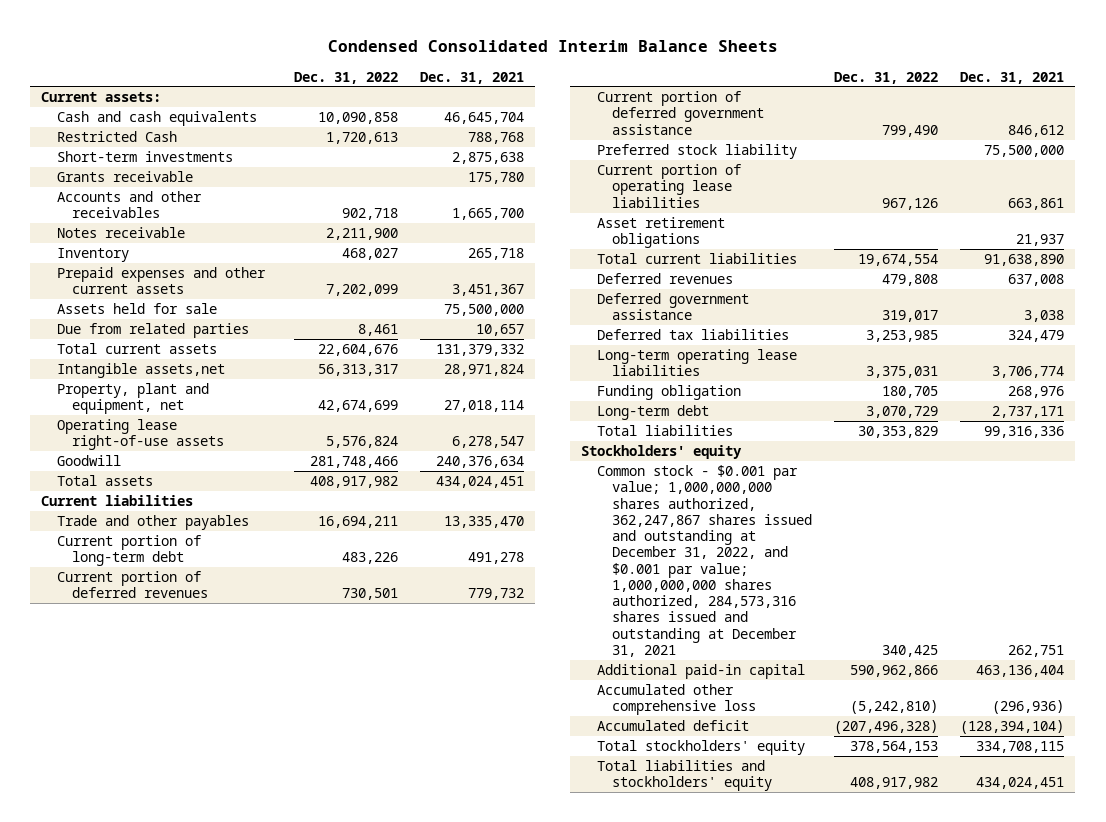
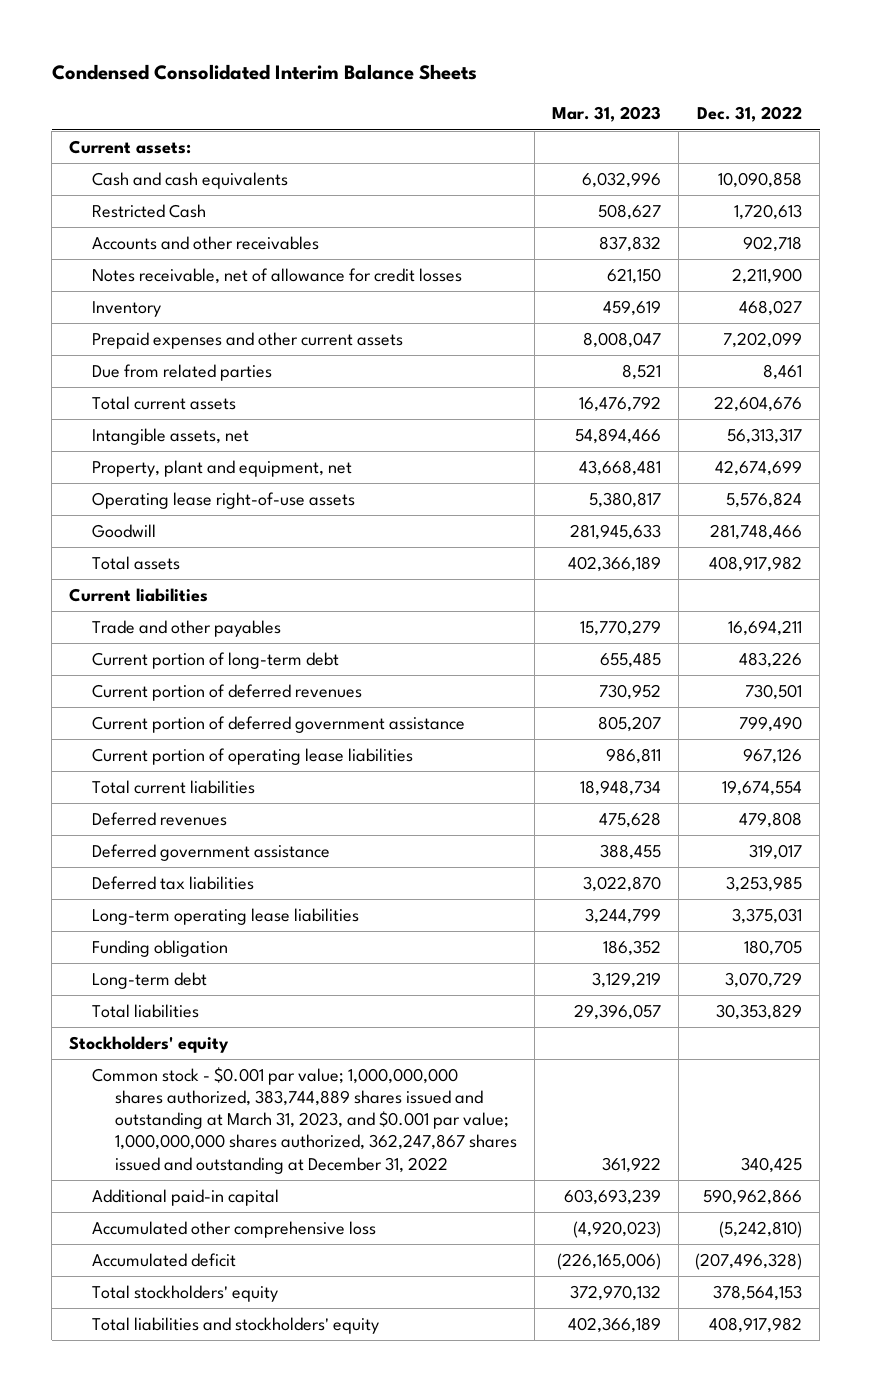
[420,71,525,84] Dec. 31, 2021 -> none
none -> [551,106,661,123] Mar. 31, 2023
[56,151,233,163] Short-term investments -> none
[56,171,193,183] Grants receivable -> none
[56,227,185,239] Notes receivable -> [92,268,463,285] Notes receivable, net of allowance for credit losses
[56,303,217,315] Assets held for sale -> none
[56,363,225,379] Intangible assets,net -> [92,428,250,446] Intangible assets, net
[596,144,797,160] Preferred stock liability -> none
[596,217,725,249] Asset retirement obligations -> none
[596,465,813,658] Common stock - $0.001 par value; 1,000,000,000 shares authorized, 362,247,867 shares issued and outstanding at December 31, 2022, and $0.001 par value; 1,000,000,000 shares authorized, 284,573,316 shares issued and outstanding at December 31, 2021 -> [92,1067,518,1174] Common stock - $0.001 par value; 1,000,000,000 shares authorized, 383,744,889 shares issued and outstanding at March 31, 2023, and $0.001 par value; 1,000,000,000 shares authorized, 362,247,867 shares issued and outstanding at December 31, 2022

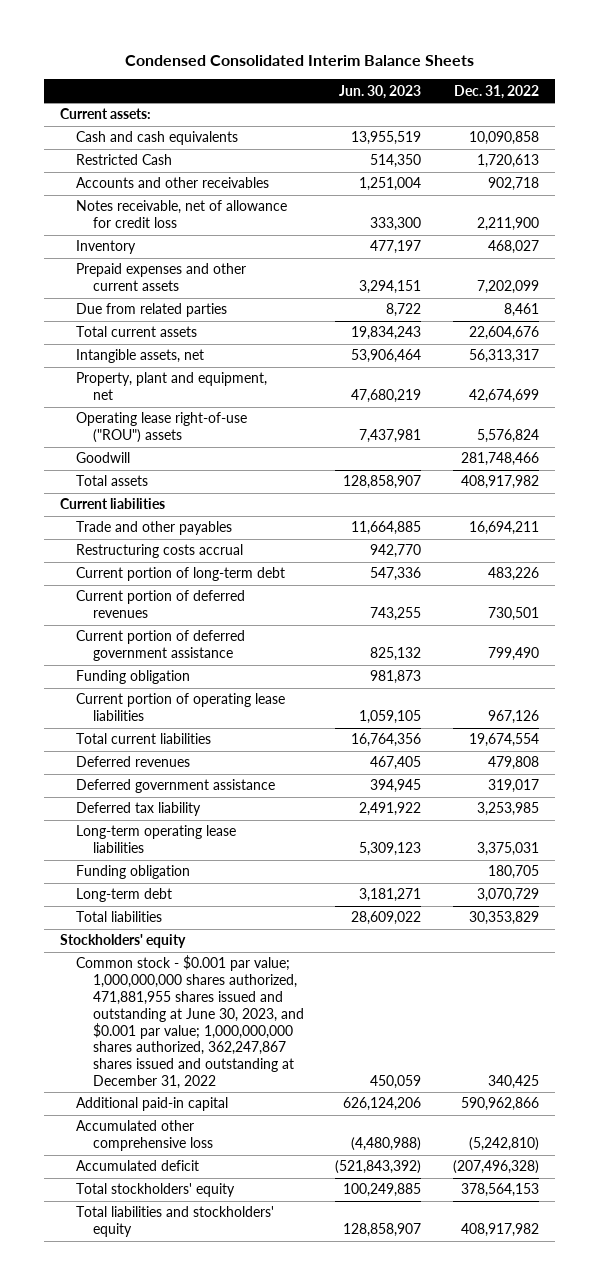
[551,106,661,123] Mar. 31, 2023 -> none
none -> [339,84,422,99] Jun. 30, 2023
[92,268,463,285] Notes receivable, net of allowance for credit losses -> [76,200,288,229] Notes receivable, net of allowance for credit loss
[92,492,356,510] Operating lease right-of-use assets -> [76,412,248,444] Operating lease right-of-use ("ROU") assets
none -> [76,544,244,559] Restructuring costs accrual
none -> [76,670,191,685] Funding obligation
[92,876,255,891] Deferred tax liabilities -> [76,802,202,817] Deferred tax liability
[92,1067,518,1174] Common stock - $0.001 par value; 1,000,000,000 shares authorized, 383,744,889 shares issued and outstanding at March 31, 2023, and $0.001 par value; 1,000,000,000 shares authorized, 362,247,867 shares issued and outstanding at December 31, 2022 -> [76,955,304,1089] Common stock - $0.001 par value; 1,000,000,000 shares authorized, 471,881,955 shares issued and outstanding at June 30, 2023, and $0.001 par value; 1,000,000,000 shares authorized, 362,247,867 shares issued and outstanding at December 31, 2022

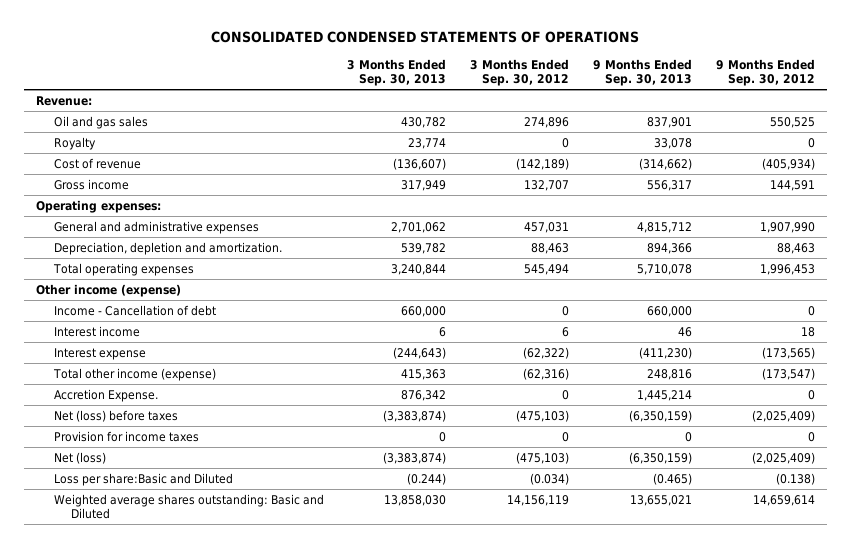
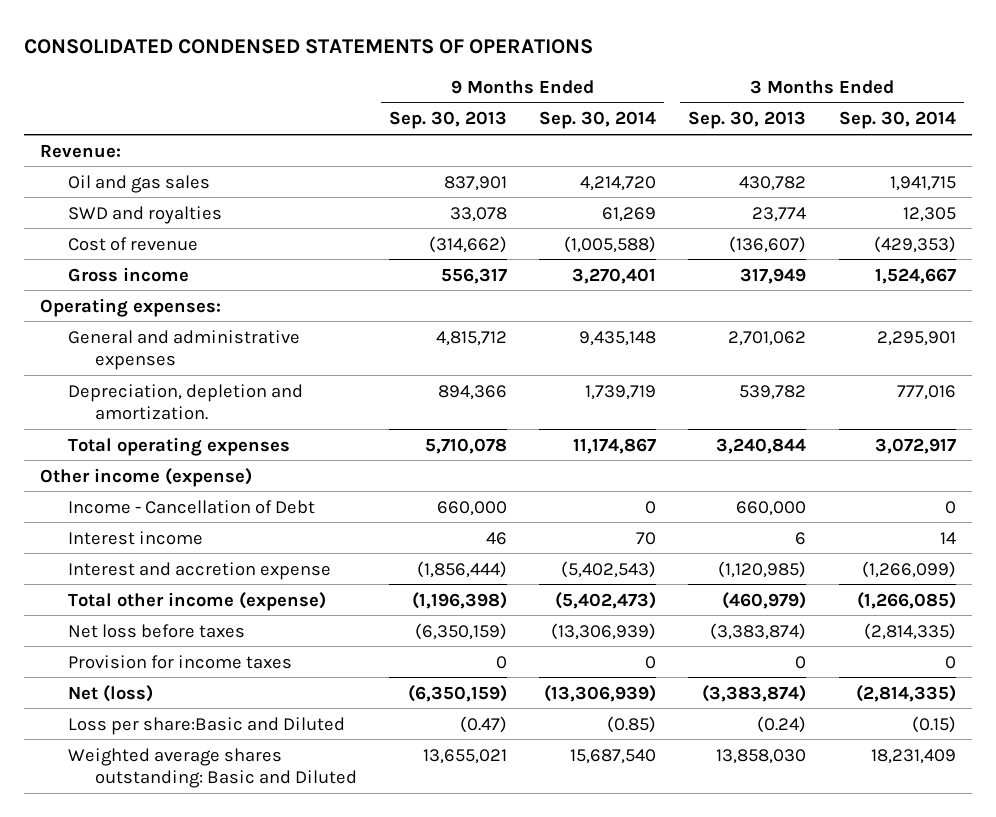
[470,58,570,86] 3 Months Ended Sep. 30, 2012 -> none
[716,58,816,86] 9 Months Ended Sep. 30, 2012 -> none
none -> [539,111,657,130] Sep. 30, 2014
none -> [838,111,956,130] Sep. 30, 2014
[53,136,96,150] Royalty -> [67,205,222,224] SWD and royalties
[53,304,216,316] Income - Cancellation of debt -> [67,499,315,514] Income - Cancellation of Debt
[53,388,158,402] Accretion Expense. -> none
[53,347,146,360] Interest expense -> [67,561,331,580] Interest and accretion expense
[393,346,447,359] (244,643) -> [718,560,807,578] (1,120,985)
[639,346,693,359] (411,230) -> [417,560,508,578] (1,856,444)
[401,368,447,380] 415,363 -> [722,591,807,609] (460,979)
[647,368,693,380] 248,816 -> [412,591,508,609] (1,196,398)
[53,409,178,422] Net (loss) before taxes -> [67,623,245,638] Net loss before taxes
[407,472,447,485] (0.244) -> [757,715,807,733] (0.24)
[653,472,693,485] (0.465) -> [460,715,508,733] (0.47)

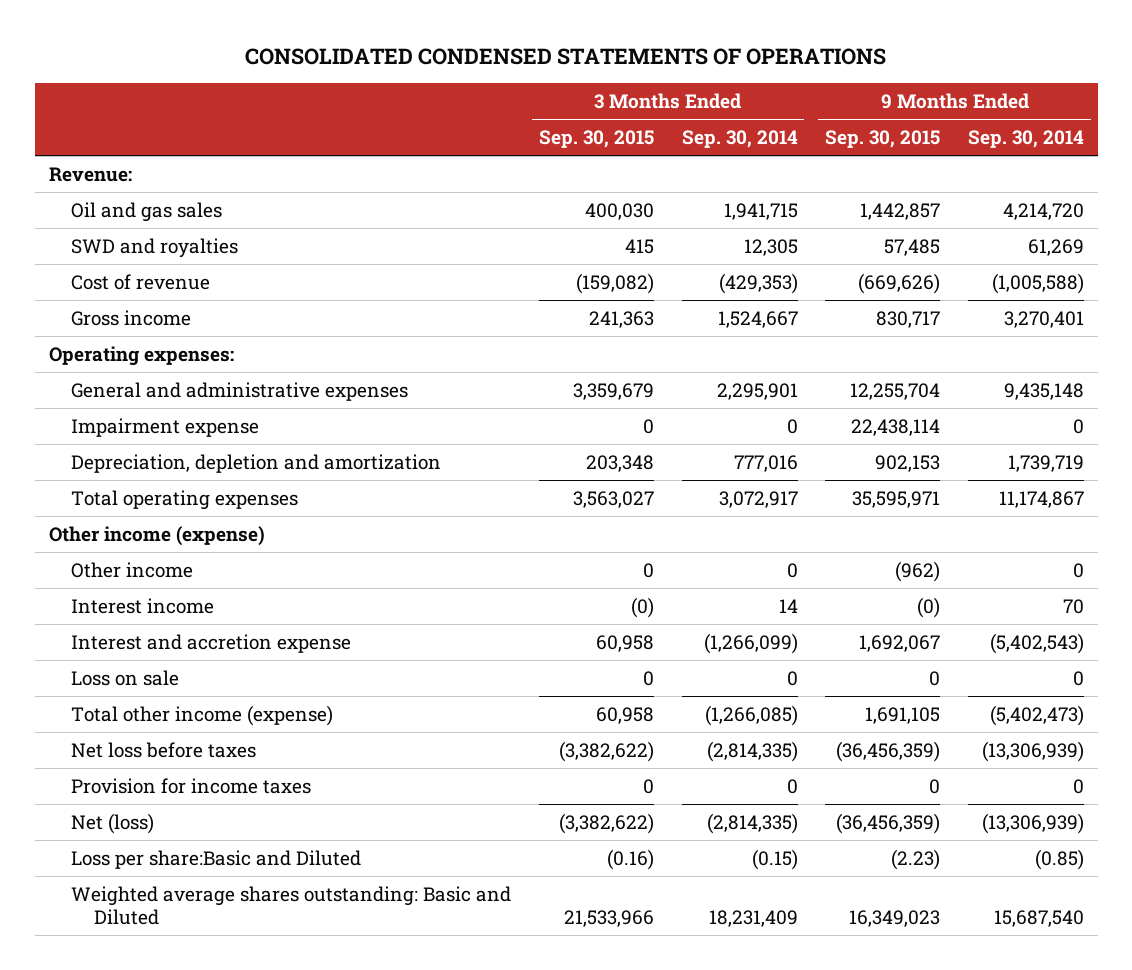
[389,111,508,130] Sep. 30, 2013 -> none
[688,111,807,130] Sep. 30, 2013 -> none
none -> [538,129,654,148] Sep. 30, 2015
none -> [825,129,941,148] Sep. 30, 2015
none -> [71,417,260,437] Impairment expense
[67,383,303,421] Depreciation, depletion and amortization. -> [71,453,442,473] Depreciation, depletion and amortization
[67,499,315,514] Income - Cancellation of Debt -> none
none -> [71,561,194,578] Other income
none -> [71,669,180,686] Loss on sale

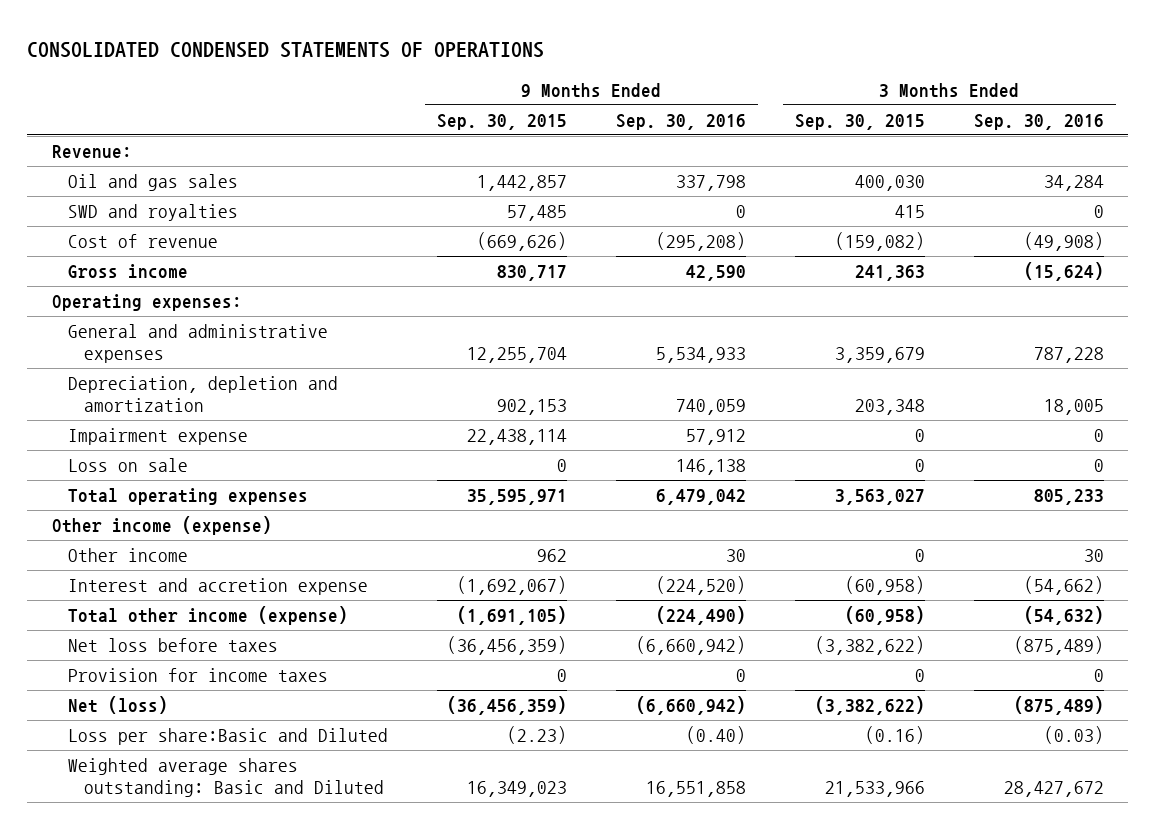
[681,129,798,148] Sep. 30, 2014 -> none
[967,129,1084,148] Sep. 30, 2014 -> none
none -> [615,113,746,130] Sep. 30, 2016
none -> [973,113,1104,130] Sep. 30, 2016
[71,417,260,437] Impairment expense -> [67,428,248,446] Impairment expense
[71,669,180,686] Loss on sale -> [67,458,188,473] Loss on sale
[71,597,215,614] Interest income -> none
[895,560,941,582] (962) -> [536,549,567,563] 962
[595,634,654,652] 60,958 -> [844,576,925,596] (60,958)
[859,634,941,652] 1,692,067 -> [456,576,567,596] (1,692,067)
[595,706,654,724] 60,958 -> [844,606,925,626] (60,958)
[865,706,941,724] 1,691,105 -> [456,606,567,626] (1,691,105)

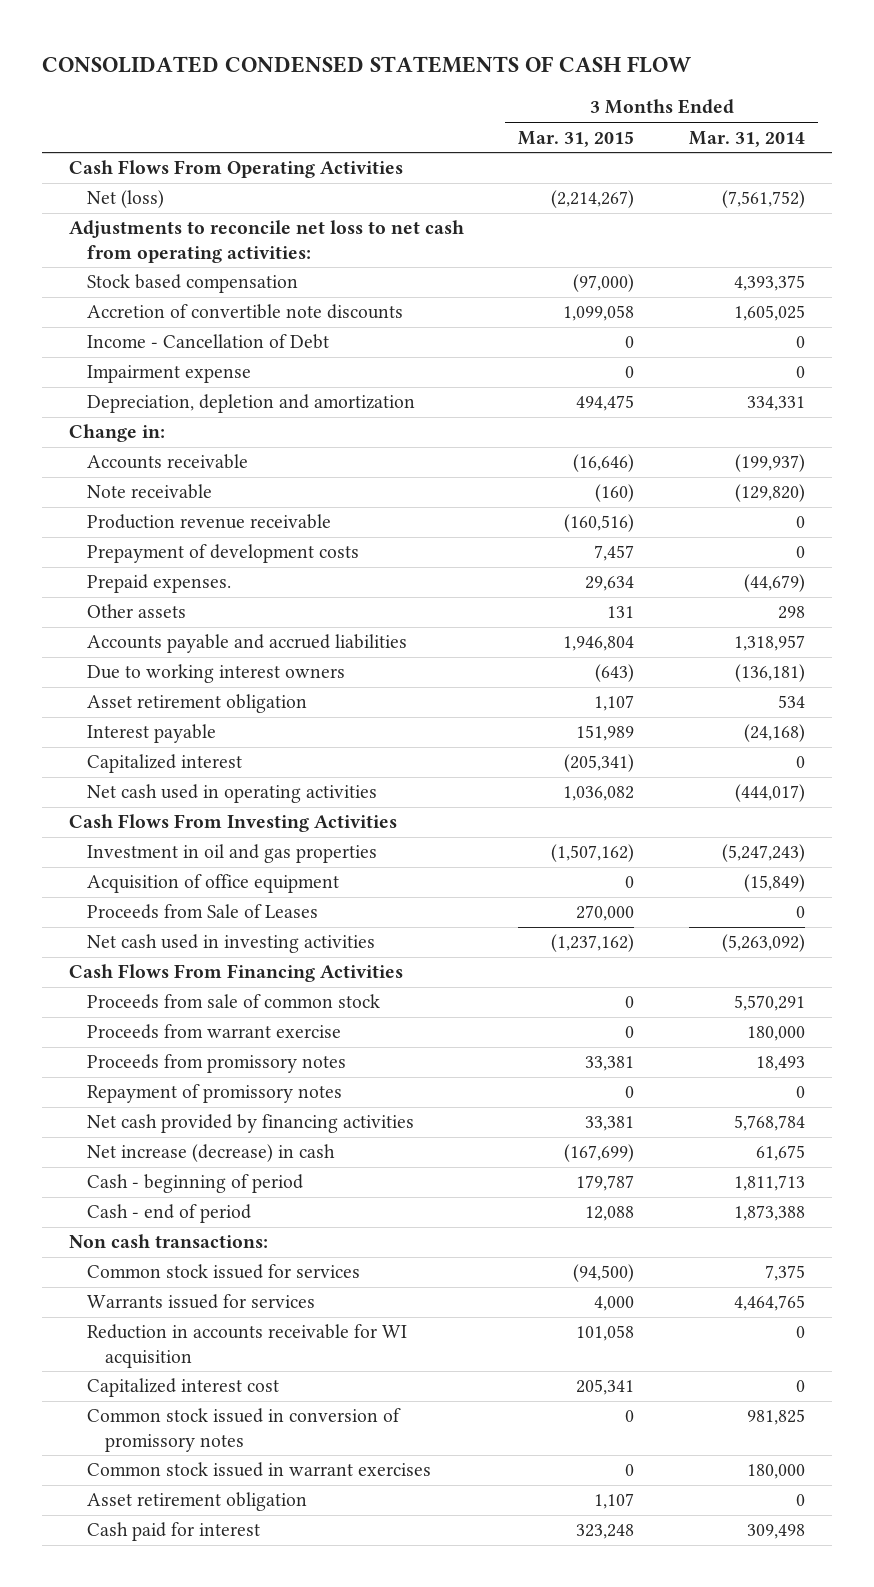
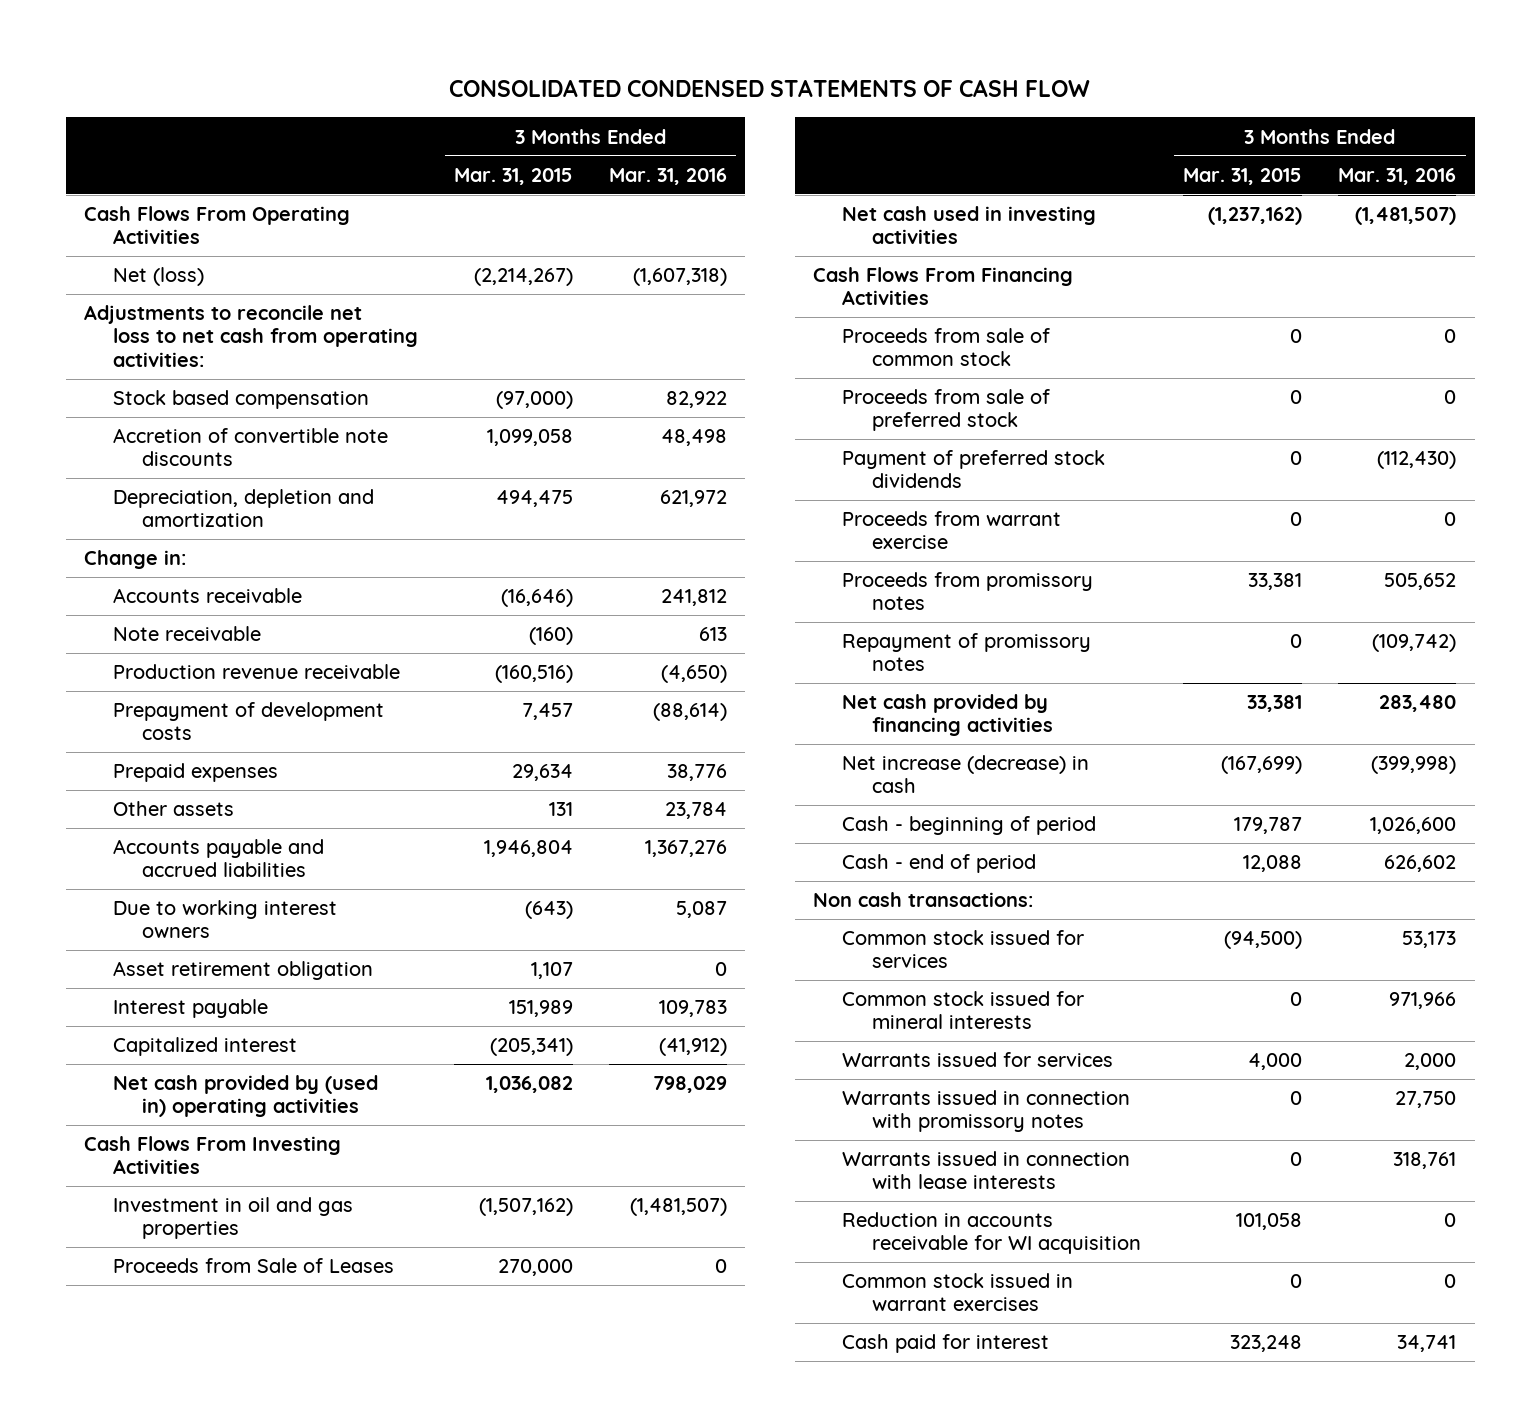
[688,130,805,147] Mar. 31, 2014 -> none
none -> [609,167,728,185] Mar. 31, 2016
[87,334,330,350] Income - Cancellation of Debt -> none
[87,365,252,384] Impairment expense -> none
[87,574,232,594] Prepaid expenses. -> [113,763,279,783] Prepaid expenses
[87,784,378,804] Net cash used in operating activities -> [113,1075,379,1118] Net cash provided by (used in) operating activities
[87,874,340,894] Acquisition of office equipment -> none
none -> [842,389,1051,432] Proceeds from sale of preferred stock
none -> [842,450,1106,489] Payment of preferred stock dividends
none -> [842,991,1085,1030] Common stock issued for mineral interests
none -> [842,1090,1131,1133] Warrants issued in connection with promissory notes
none -> [842,1151,1131,1190] Warrants issued in connection with lease interests
[87,1378,280,1398] Capitalized interest cost -> none
[87,1408,402,1452] Common stock issued in conversion of promissory notes -> none
[87,1492,308,1512] Asset retirement obligation -> none

